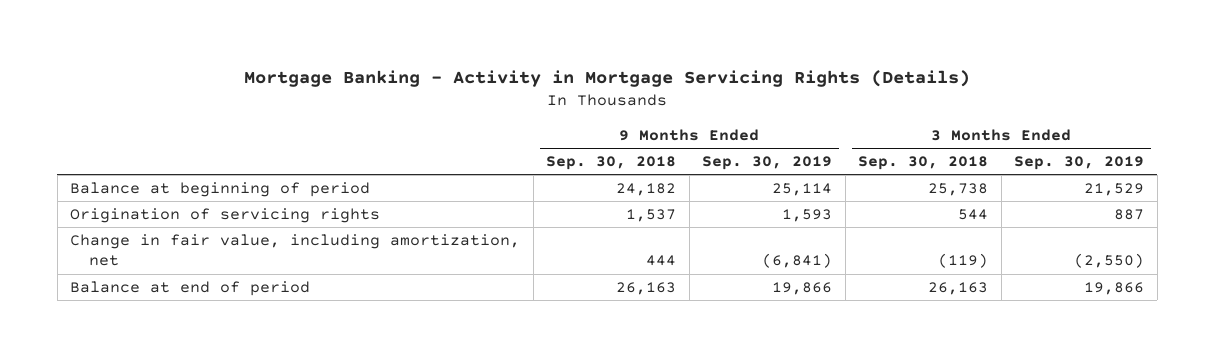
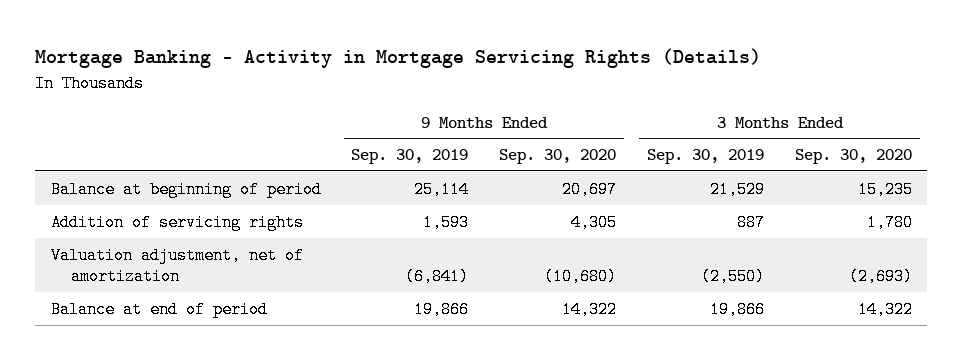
[546,155,677,170] Sep. 30, 2018 -> none
[858,155,989,170] Sep. 30, 2018 -> none
none -> [499,149,617,165] Sep. 30, 2020
none -> [794,149,912,165] Sep. 30, 2020
[70,207,381,223] Origination of servicing rights -> [50,213,304,231] Addition of servicing rights
[70,233,521,267] Change in fair value, including amortization, net -> [50,246,304,285] Valuation adjustment, net of amortization

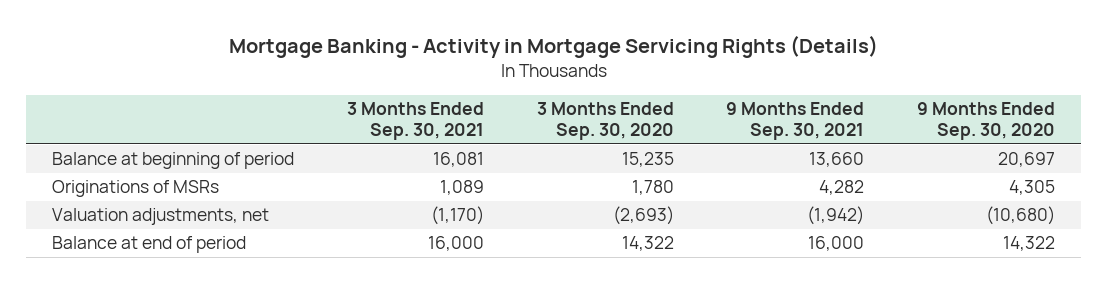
[351,149,469,165] Sep. 30, 2019 -> none
[647,149,765,165] Sep. 30, 2019 -> none
none -> [347,101,485,141] 3 Months Ended Sep. 30, 2021
none -> [726,101,865,141] 9 Months Ended Sep. 30, 2021
[50,213,304,231] Addition of servicing rights -> [52,180,220,198] Originations of MSRs
[50,246,304,285] Valuation adjustment, net of amortization -> [52,208,270,226] Valuation adjustments, net

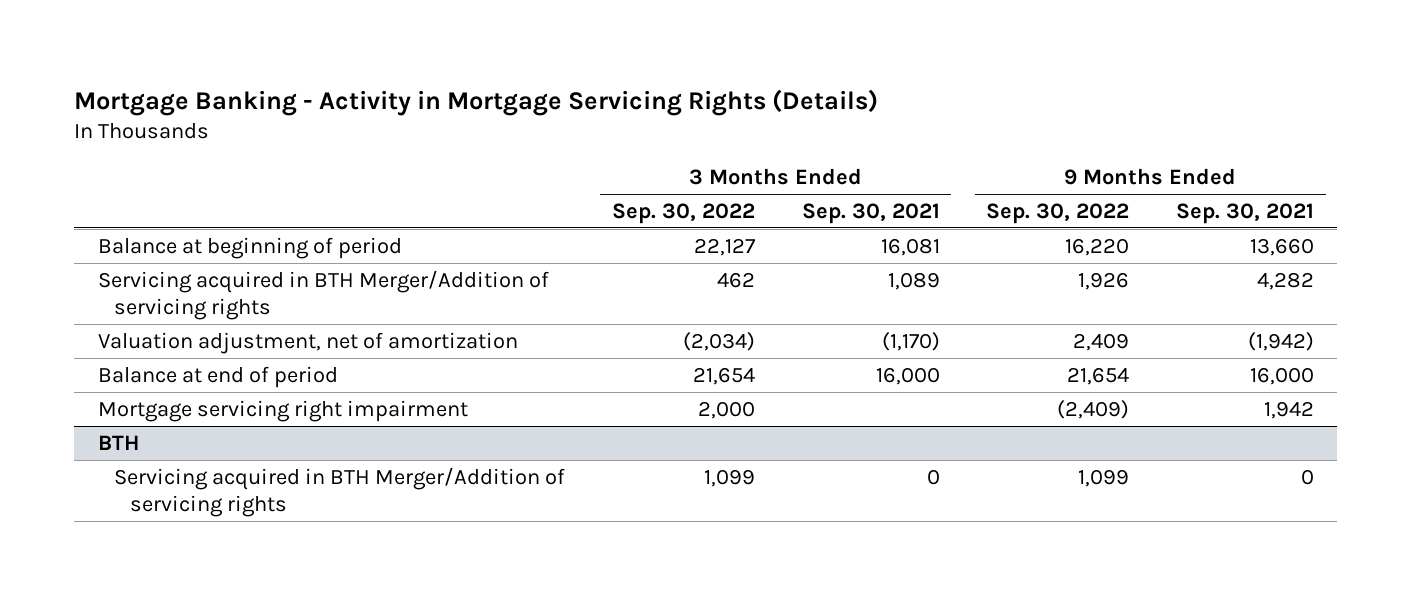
[536,101,674,141] 3 Months Ended Sep. 30, 2020 -> none
[916,101,1055,141] 9 Months Ended Sep. 30, 2020 -> none
none -> [611,202,755,224] Sep. 30, 2022
none -> [986,202,1130,224] Sep. 30, 2022
[52,180,220,198] Originations of MSRs -> [97,269,549,321] Servicing acquired in BTH Merger/Addition of servicing rights
[52,208,270,226] Valuation adjustments, net -> [97,331,518,354] Valuation adjustment, net of amortization
none -> [97,399,468,422] Mortgage servicing right impairment
none -> [97,434,140,450] BTH
none -> [114,466,566,518] Servicing acquired in BTH Merger/Addition of servicing rights

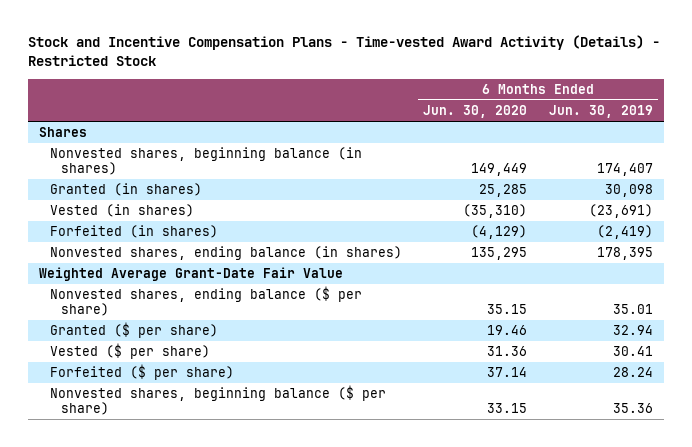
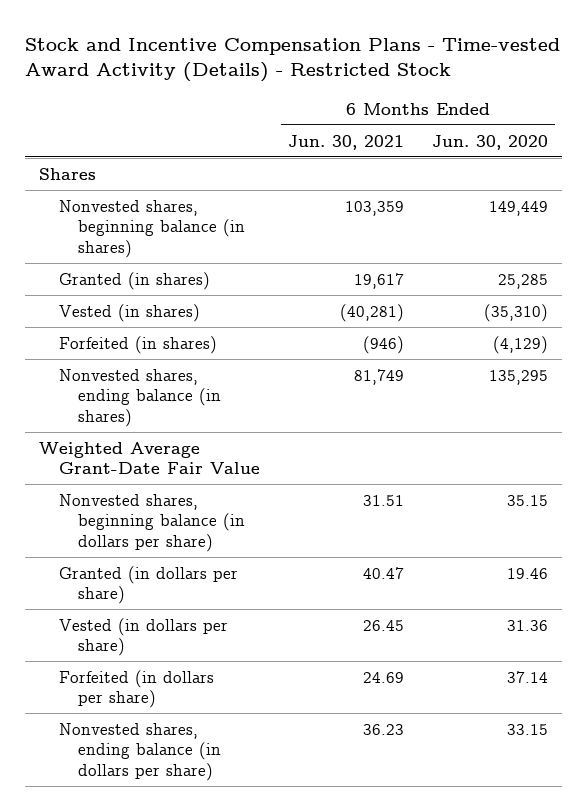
[548,104,653,118] Jun. 30, 2019 -> none
none -> [287,134,404,150] Jun. 30, 2021
[49,286,362,316] Nonvested shares, ending balance ($ per share) -> [58,493,246,552] Nonvested shares, beginning balance (in dollars per share)
[49,322,218,339] Granted ($ per share) -> [58,565,238,605] Granted (in dollars per share)
[49,343,210,360] Vested ($ per share) -> [58,617,228,657] Vested (in dollars per share)
[49,364,234,381] Forfeited ($ per share) -> [58,669,214,709] Forfeited (in dollars per share)
[49,385,386,415] Nonvested shares, beginning balance ($ per share) -> [58,722,222,781] Nonvested shares, ending balance (in dollars per share)

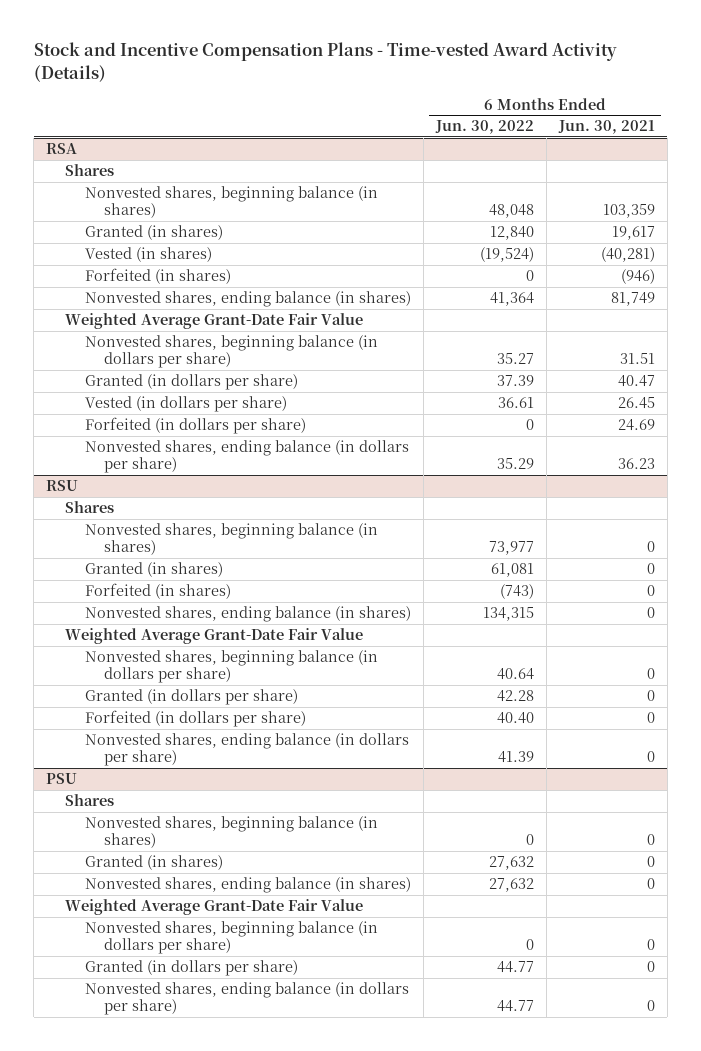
[24,37,560,83] Stock and Incentive Compensation Plans - Time-vested Award Activity (Details) - Restricted Stock -> [33,42,617,82] Stock and Incentive Compensation Plans - Time-vested Award Activity (Details)
[431,134,548,150] Jun. 30, 2020 -> none
none -> [434,120,534,135] Jun. 30, 2022
none -> [46,143,78,155] RSA
none -> [46,480,79,492] RSU
none -> [65,501,115,514] Shares
none -> [84,523,378,556] Nonvested shares, beginning balance (in shares)
none -> [84,562,223,578] Granted (in shares)
none -> [84,583,231,600] Forfeited (in shares)
none -> [84,606,411,623] Nonvested shares, ending balance (in shares)
none -> [65,628,364,645] Weighted Average Grant-Date Fair Value
none -> [84,650,378,684] Nonvested shares, beginning balance (in dollars per share)
none -> [84,689,298,706] Granted (in dollars per share)
none -> [84,710,306,728] Forfeited (in dollars per share)
none -> [84,733,409,767] Nonvested shares, ending balance (in dollars per share)
none -> [46,773,78,785] PSU
none -> [65,794,115,807] Shares
none -> [84,816,378,849] Nonvested shares, beginning balance (in shares)
none -> [84,855,223,871] Granted (in shares)
none -> [84,877,411,894] Nonvested shares, ending balance (in shares)
none -> [65,899,364,916] Weighted Average Grant-Date Fair Value
none -> [84,921,378,955] Nonvested shares, beginning balance (in dollars per share)
none -> [84,960,298,977] Granted (in dollars per share)
none -> [84,982,409,1016] Nonvested shares, ending balance (in dollars per share)

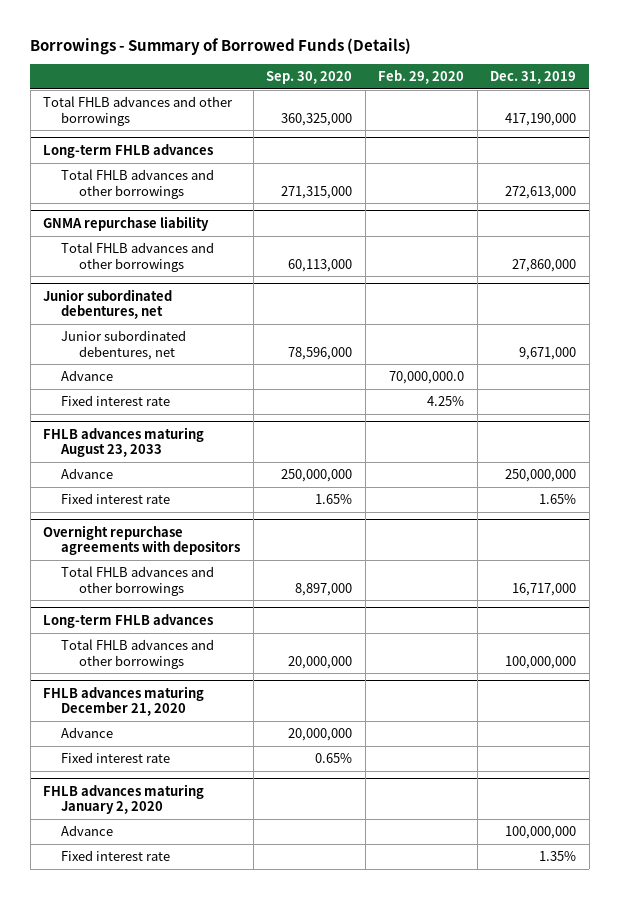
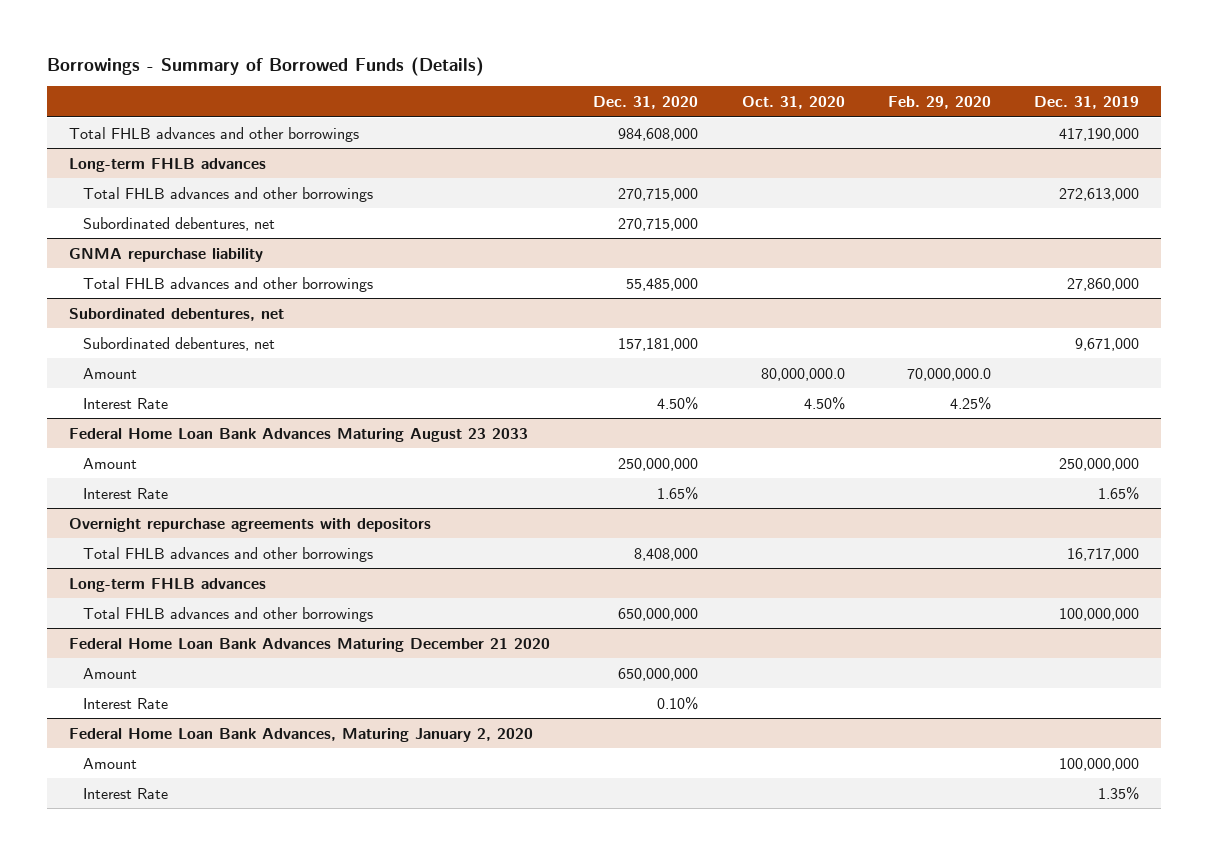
[266,70,353,84] Sep. 30, 2020 -> none
none -> [593,95,699,109] Dec. 31, 2020
none -> [741,95,845,109] Oct. 31, 2020
none -> [82,216,275,231] Subordinated debentures, net
[43,288,173,320] Junior subordinated debentures, net -> [68,307,284,321] Subordinated debentures, net
[61,330,187,360] Junior subordinated debentures, net -> [82,336,275,351] Subordinated debentures, net
[61,370,114,382] Advance -> [82,367,137,379] Amount
[61,395,171,407] Fixed interest rate -> [82,397,168,409] Interest Rate
[43,426,205,458] FHLB advances maturing August 23, 2033 -> [68,427,528,442] Federal Home Loan Bank Advances Maturing August 23 2033
[61,468,114,480] Advance -> [82,457,137,469] Amount
[61,493,171,505] Fixed interest rate -> [82,487,168,499] Interest Rate
[43,685,205,717] FHLB advances maturing December 21, 2020 -> [68,637,550,652] Federal Home Loan Bank Advances Maturing December 21 2020
[61,727,114,739] Advance -> [82,667,137,679] Amount
[61,752,171,764] Fixed interest rate -> [82,697,168,709] Interest Rate
[43,783,205,815] FHLB advances maturing January 2, 2020 -> [68,727,533,742] Federal Home Loan Bank Advances, Maturing January 2, 2020
[61,825,114,837] Advance -> [82,757,137,769] Amount
[61,850,171,862] Fixed interest rate -> [82,787,168,799] Interest Rate

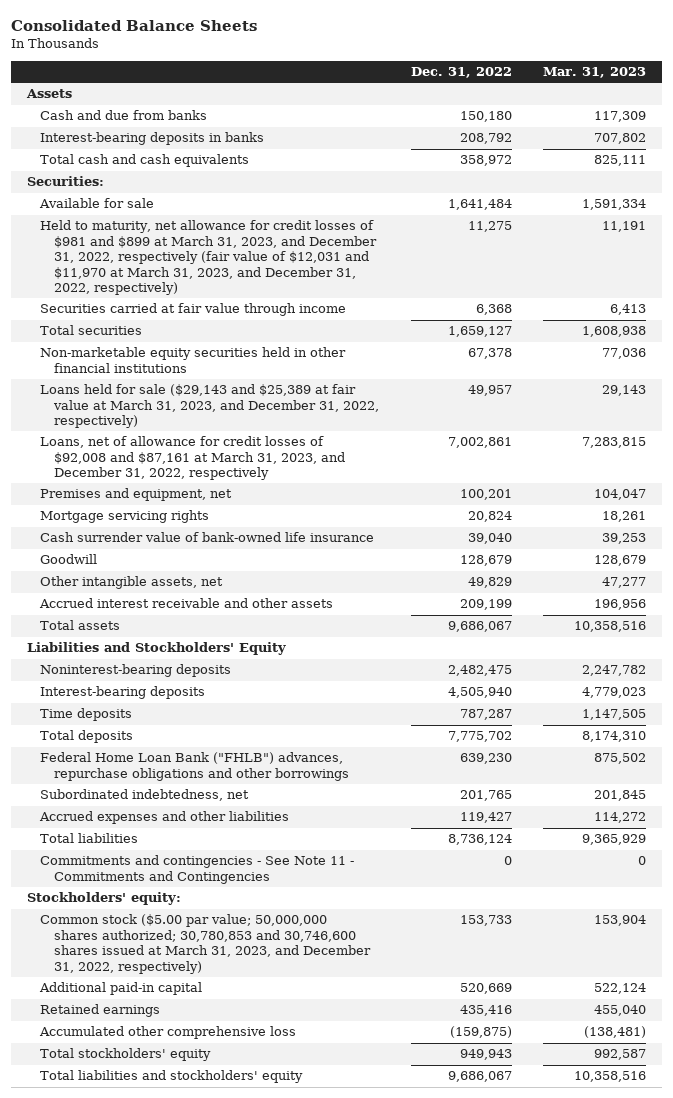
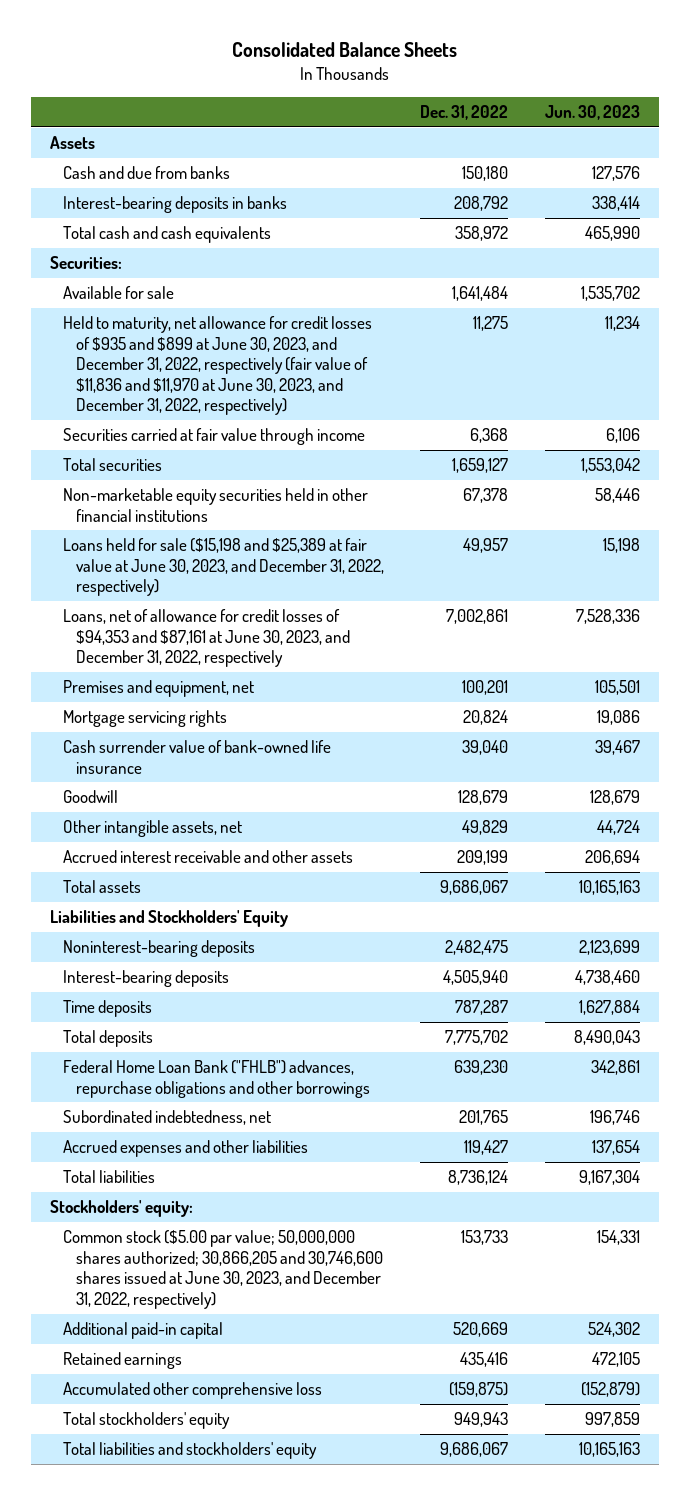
[543,66,647,78] Mar. 31, 2023 -> none
none -> [545,105,641,121] Jun. 30, 2023
[40,220,377,295] Held to maturity, net allowance for credit losses of $981 and $899 at March 31, 2023, and December 31, 2022, respectively (fair value of $12,031 and $11,970 at March 31, 2023, and December 31, 2022, respectively) -> [62,316,372,416] Held to maturity, net allowance for credit losses of $935 and $899 at June 30, 2023, and December 31, 2022, respectively (fair value of $11,836 and $11,970 at June 30, 2023, and December 31, 2022, respectively)
[40,384,379,429] Loans held for sale ($29,143 and $25,389 at fair value at March 31, 2023, and December 31, 2022, respectively) -> [62,538,384,597] Loans held for sale ($15,198 and $25,389 at fair value at June 30, 2023, and December 31, 2022, respectively)
[40,436,345,481] Loans, net of allowance for credit losses of $92,008 and $87,161 at March 31, 2023, and December 31, 2022, respectively -> [62,609,350,668] Loans, net of allowance for credit losses of $94,353 and $87,161 at June 30, 2023, and December 31, 2022, respectively
[40,855,355,884] Commitments and contingencies - See Note 11 - Commitments and Contingencies -> none
[40,914,371,974] Common stock ($5.00 par value; 50,000,000 shares authorized; 30,780,853 and 30,746,600 shares issued at March 31, 2023, and December 31, 2022, respectively) -> [62,1230,383,1309] Common stock ($5.00 par value; 50,000,000 shares authorized; 30,866,205 and 30,746,600 shares issued at June 30, 2023, and December 31, 2022, respectively)

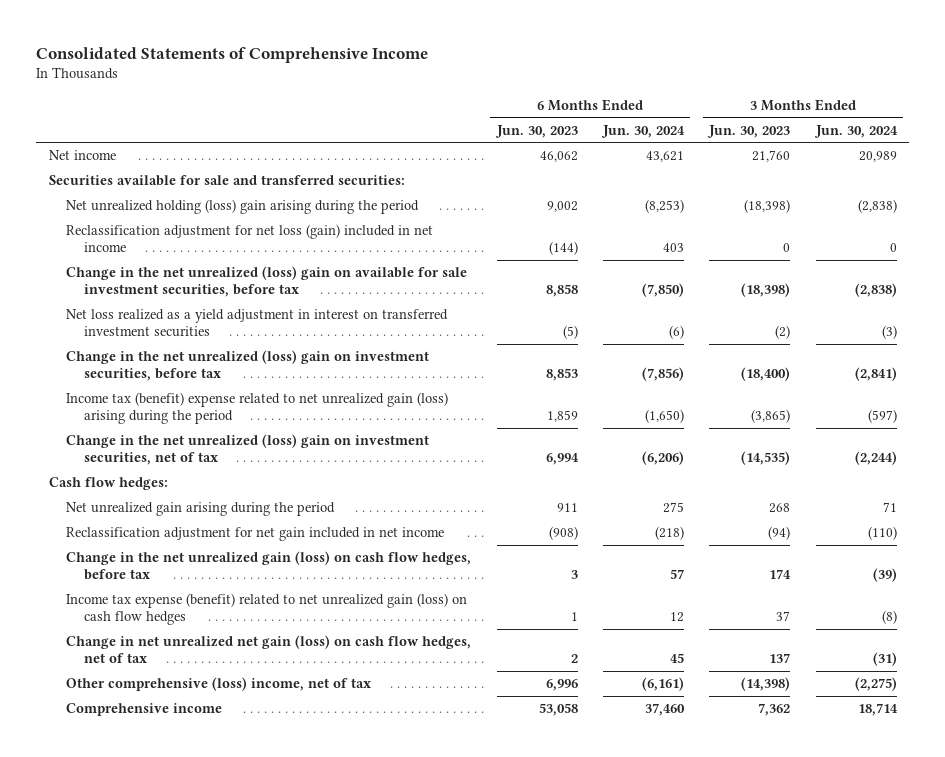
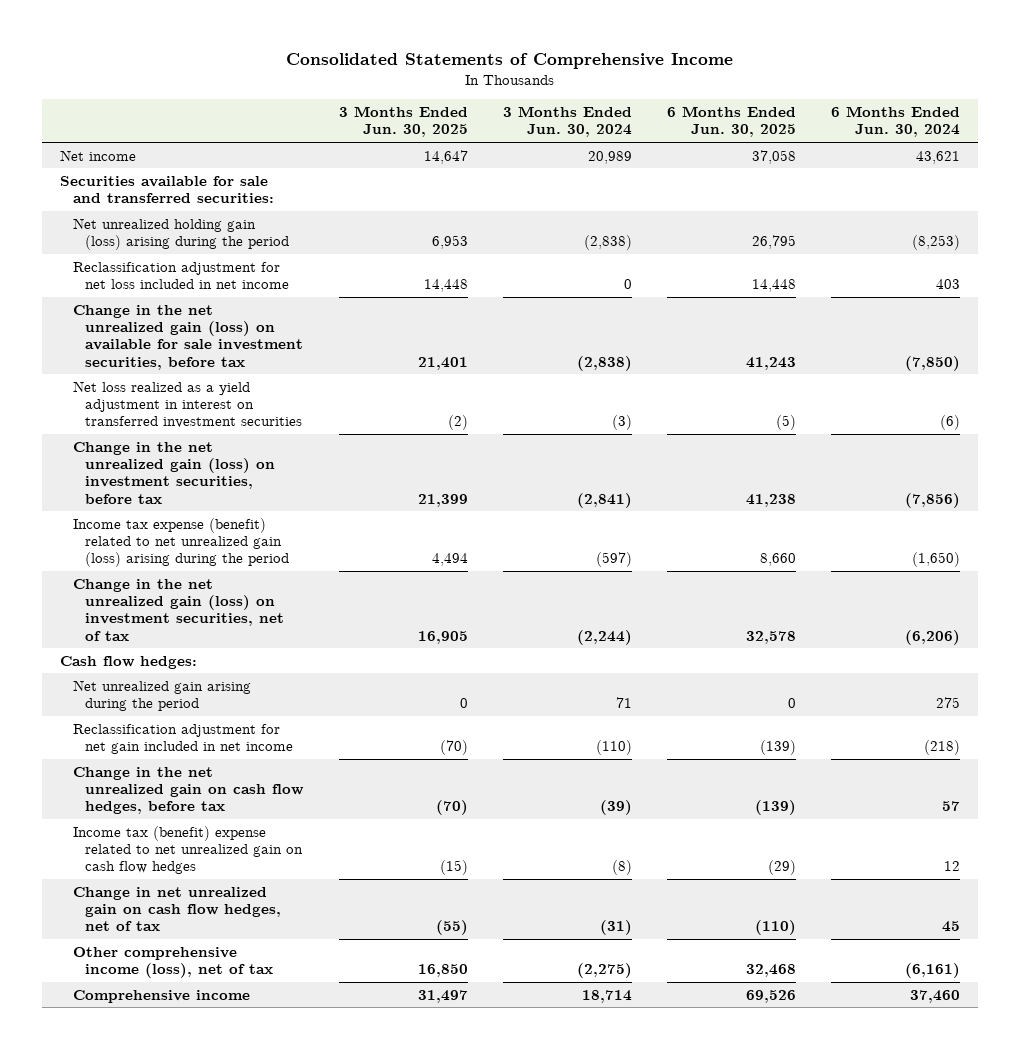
[494,124,578,138] Jun. 30, 2023 -> none
[707,124,791,138] Jun. 30, 2023 -> none
none -> [338,106,468,138] 3 Months Ended Jun. 30, 2025
none -> [667,106,797,138] 6 Months Ended Jun. 30, 2025
[66,199,420,215] Net unrealized holding (loss) gain arising during the period -> [72,217,290,250] Net unrealized holding gain (loss) arising during the period
[66,224,434,253] Reclassification adjustment for net loss (gain) included in net income -> [72,261,290,289] Reclassification adjustment for net loss included in net income
[66,266,468,298] Change in the net unrealized (loss) gain on available for sale investment securities, before tax -> [72,304,304,370] Change in the net unrealized gain (loss) on available for sale investment securities, before tax
[66,350,430,382] Change in the net unrealized (loss) gain on investment securities, before tax -> [72,441,276,504] Change in the net unrealized gain (loss) on investment securities, before tax
[66,392,449,425] Income tax (benefit) expense related to net unrealized gain (loss) arising during the period -> [72,517,290,568] Income tax expense (benefit) related to net unrealized gain (loss) arising during the period
[66,434,430,466] Change in the net unrealized (loss) gain on investment securities, net of tax -> [72,578,285,641] Change in the net unrealized gain (loss) on investment securities, net of tax
[66,551,472,581] Change in the net unrealized gain (loss) on cash flow hedges, before tax -> [72,766,305,815] Change in the net unrealized gain on cash flow hedges, before tax
[66,593,468,626] Income tax expense (benefit) related to net unrealized gain (loss) on cash flow hedges -> [72,825,304,875] Income tax (benefit) expense related to net unrealized gain on cash flow hedges
[66,635,472,664] Change in net unrealized net gain (loss) on cash flow hedges, net of tax -> [72,886,282,932] Change in net unrealized gain on cash flow hedges, net of tax
[66,677,372,692] Other comprehensive (loss) income, net of tax -> [72,946,274,978] Other comprehensive income (loss), net of tax

